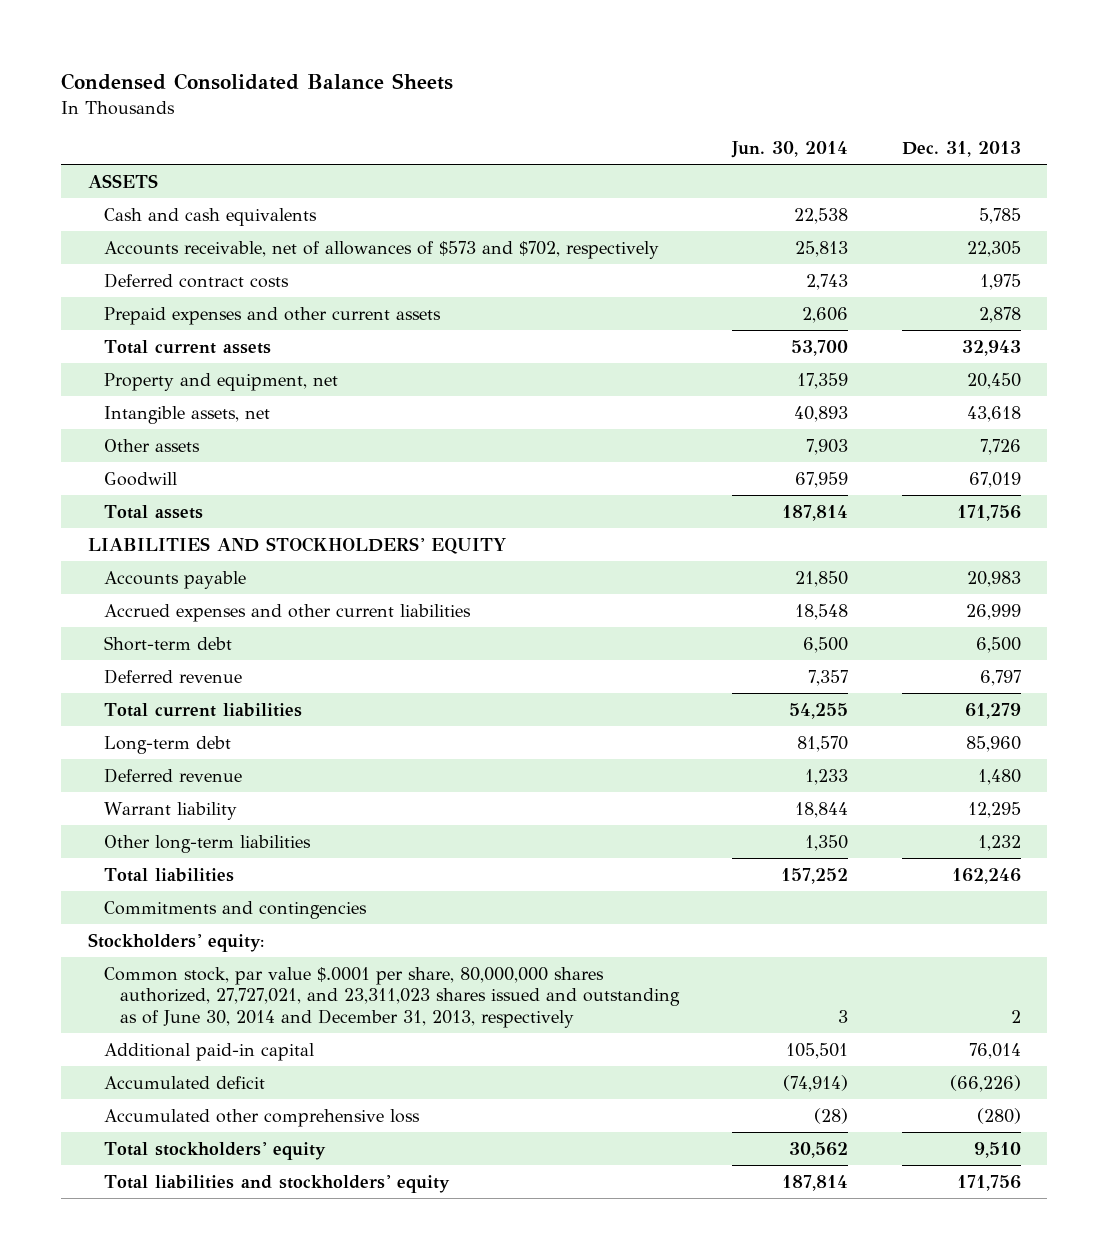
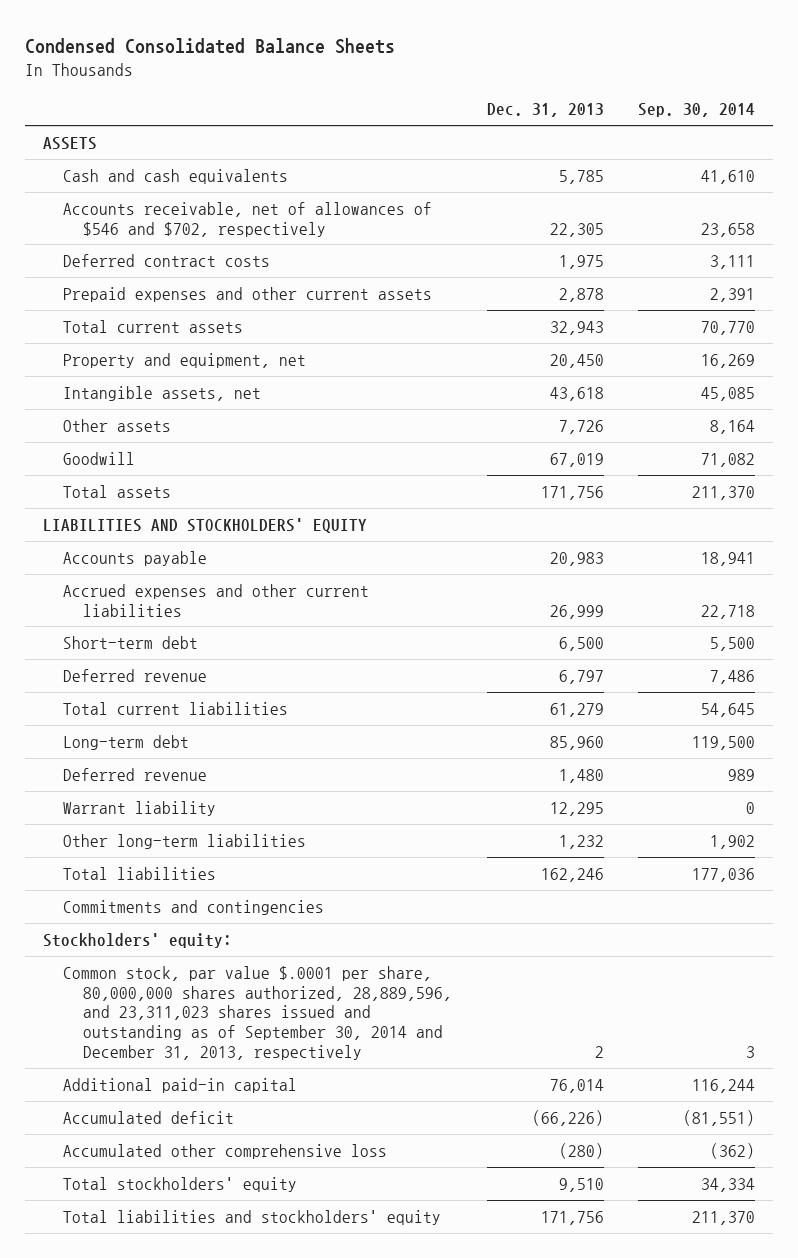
[731,141,849,159] Jun. 30, 2014 -> none
none -> [638,103,756,118] Sep. 30, 2014
[103,240,659,259] Accounts receivable, net of allowances of $573 and $702, respectively -> [62,201,432,237] Accounts receivable, net of allowances of $546 and $702, respectively
[103,966,681,1029] Common stock, par value $.0001 per share, 80,000,000 shares authorized, 27,727,021, and 23,311,023 shares issued and outstanding as of June 30, 2014 and December 31, 2013, respectively -> [62,965,452,1060] Common stock, par value $.0001 per share, 80,000,000 shares authorized, 28,889,596, and 23,311,023 shares issued and outstanding as of September 30, 2014 and December 31, 2013, respectively

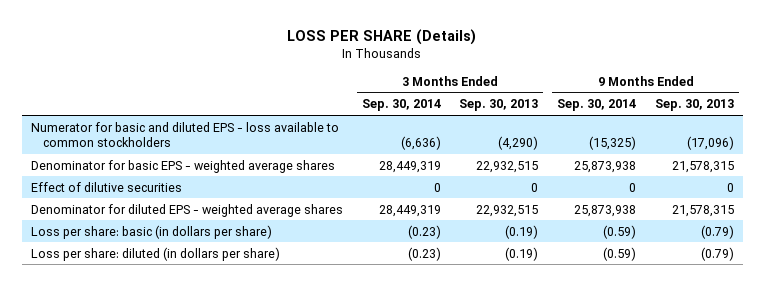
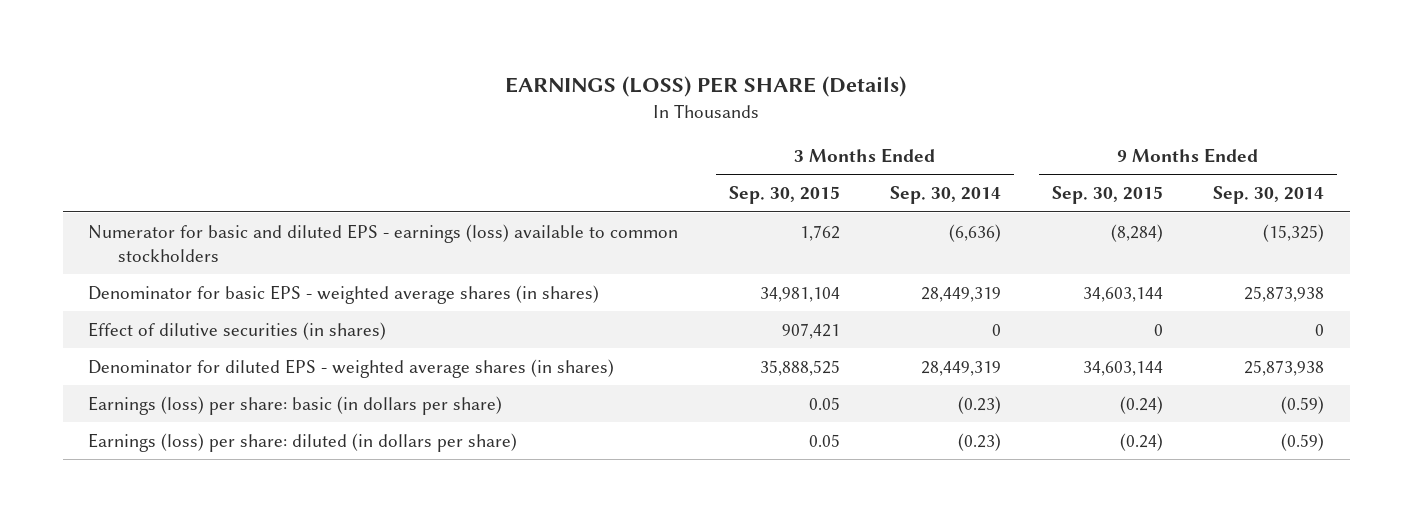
[287,29,477,46] LOSS PER SHARE (Details) -> [505,76,907,98] EARNINGS (LOSS) PER SHARE (Details)
[459,99,539,112] Sep. 30, 2013 -> none
[654,99,734,112] Sep. 30, 2013 -> none
none -> [728,185,840,204] Sep. 30, 2015
none -> [1051,185,1163,204] Sep. 30, 2015
[30,121,339,148] Numerator for basic and diluted EPS - loss available to common stockholders -> [88,223,679,262] Numerator for basic and diluted EPS - earnings (loss) available to common stockholders
[30,159,335,173] Denominator for basic EPS - weighted average shares -> [88,284,600,304] Denominator for basic EPS - weighted average shares (in shares)
[30,181,182,192] Effect of dilutive securities -> [88,321,387,340] Effect of dilutive securities (in shares)
[30,203,343,217] Denominator for diluted EPS - weighted average shares -> [88,358,615,378] Denominator for diluted EPS - weighted average shares (in shares)
[30,224,272,239] Loss per share: basic (in dollars per share) -> [88,395,503,415] Earnings (loss) per share: basic (in dollars per share)
[30,246,280,261] Loss per share: diluted (in dollars per share) -> [88,432,518,452] Earnings (loss) per share: diluted (in dollars per share)

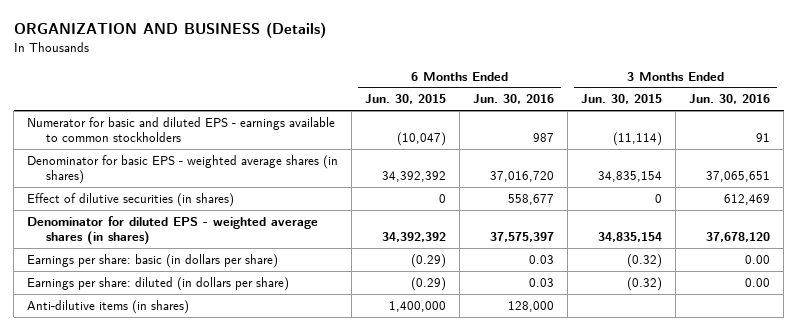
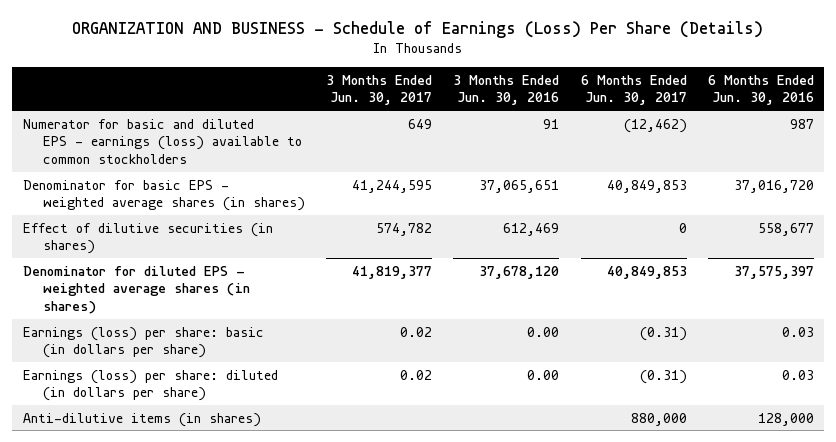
[13,21,326,38] ORGANIZATION AND BUSINESS (Details) -> [72,20,764,38] ORGANIZATION AND BUSINESS - Schedule of Earnings (Loss) Per Share (Details)
[365,94,447,105] Jun. 30, 2015 -> none
[581,94,663,105] Jun. 30, 2015 -> none
none -> [325,74,432,106] 3 Months Ended Jun. 30, 2017
none -> [580,74,687,106] 6 Months Ended Jun. 30, 2017
[27,116,336,143] Numerator for basic and diluted EPS - earnings available to common stockholders -> [22,118,302,164] Numerator for basic and diluted EPS - earnings (loss) available to common stockholders
[27,253,279,268] Earnings per share: basic (in dollars per share) -> [22,326,264,359] Earnings (loss) per share: basic (in dollars per share)
[27,276,290,291] Earnings per share: diluted (in dollars per share) -> [22,369,278,402] Earnings (loss) per share: diluted (in dollars per share)

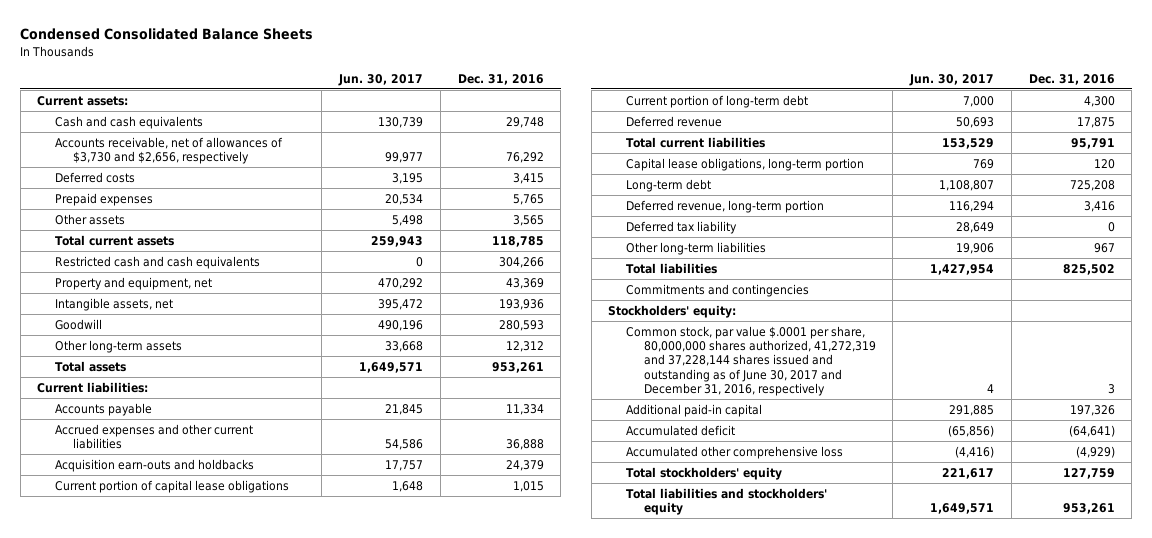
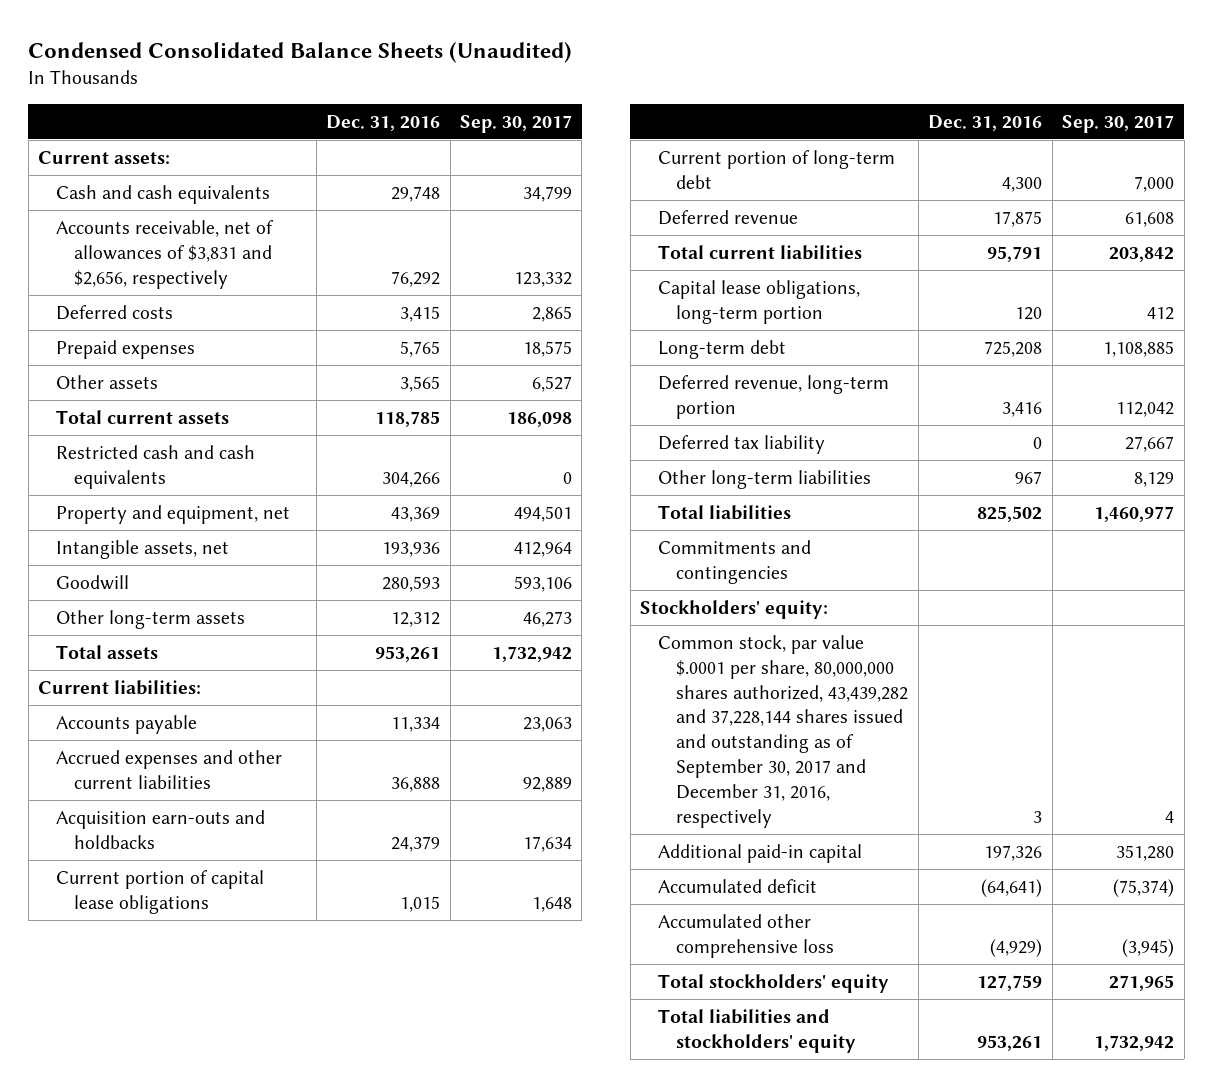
[20,28,314,41] Condensed Consolidated Balance Sheets -> [28,42,573,64] Condensed Consolidated Balance Sheets (Unaudited)
[338,73,424,86] Jun. 30, 2017 -> none
none -> [459,114,572,133] Sep. 30, 2017
[55,136,284,165] Accounts receivable, net of allowances of $3,730 and $2,656, respectively -> [56,219,275,289] Accounts receivable, net of allowances of $3,831 and $2,656, respectively
[626,325,876,396] Common stock, par value $.0001 per share, 80,000,000 shares authorized, 41,272,319 and 37,228,144 shares issued and outstanding as of June 30, 2017 and December 31, 2016, respectively -> [658,634,909,828] Common stock, par value $.0001 per share, 80,000,000 shares authorized, 43,439,282 and 37,228,144 shares issued and outstanding as of September 30, 2017 and December 31, 2016, respectively

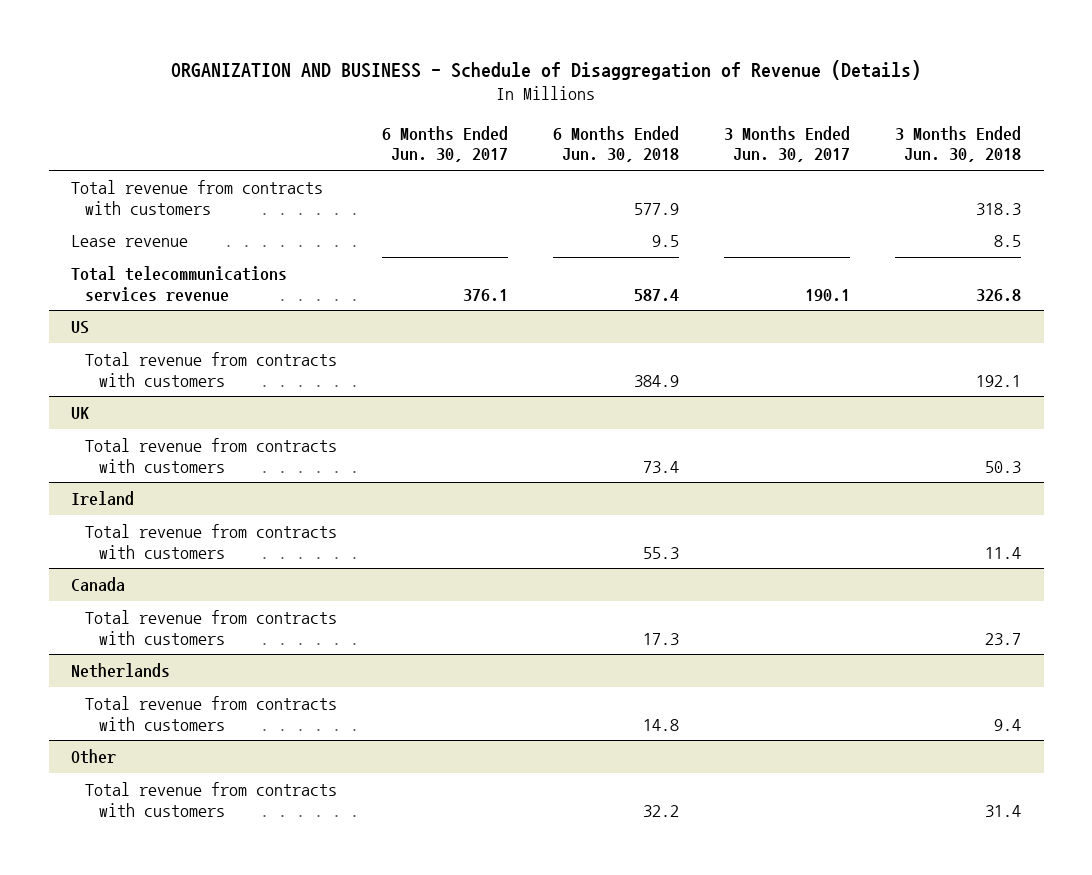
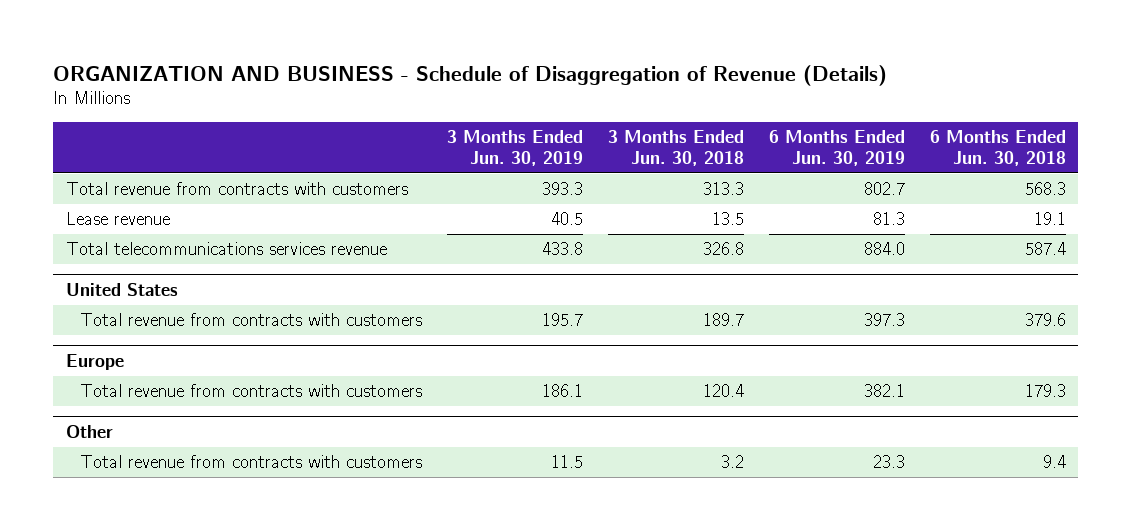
[381,125,508,163] 6 Months Ended Jun. 30, 2017 -> none
[724,125,851,163] 3 Months Ended Jun. 30, 2017 -> none
none -> [446,130,583,166] 3 Months Ended Jun. 30, 2019
none -> [768,130,905,166] 6 Months Ended Jun. 30, 2019
[634,202,680,215] 577.9 -> [1024,182,1066,196] 568.3
[976,202,1022,215] 318.3 -> [702,182,744,196] 313.3
[652,234,680,247] 9.5 -> [1033,212,1066,226] 19.1
[994,234,1022,247] 8.5 -> [711,212,744,226] 13.5
[71,490,135,505] Ireland -> none
[84,523,337,559] Total revenue from contracts with customers -> none
[71,576,126,591] Canada -> none
[84,609,337,645] Total revenue from contracts with customers -> none
[71,662,171,678] Netherlands -> none
[84,695,337,731] Total revenue from contracts with customers -> none
[71,320,90,334] US -> [65,282,178,296] United States
[634,374,680,387] 384.9 -> [1024,313,1066,327] 379.6
[976,374,1022,387] 192.1 -> [702,313,744,327] 189.7
[71,406,90,419] UK -> [65,353,124,370] Europe
[643,460,680,473] 73.4 -> [1024,384,1066,398] 179.3
[985,460,1022,473] 50.3 -> [702,384,744,398] 120.4
[643,804,680,817] 32.2 -> [1042,455,1066,469] 9.4
[985,804,1022,817] 31.4 -> [720,455,744,469] 3.2

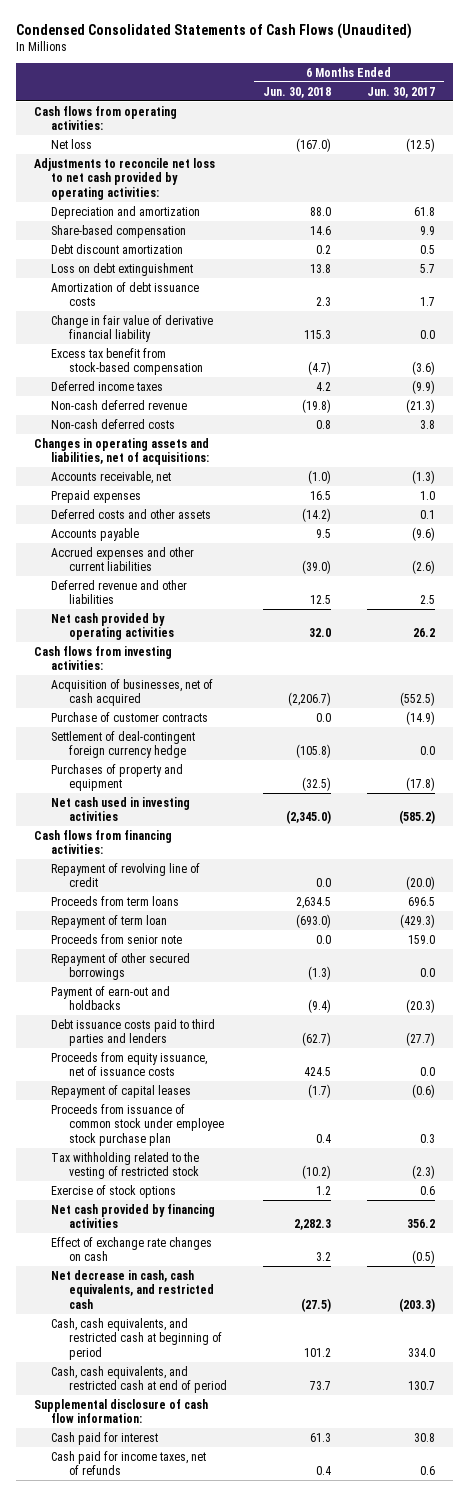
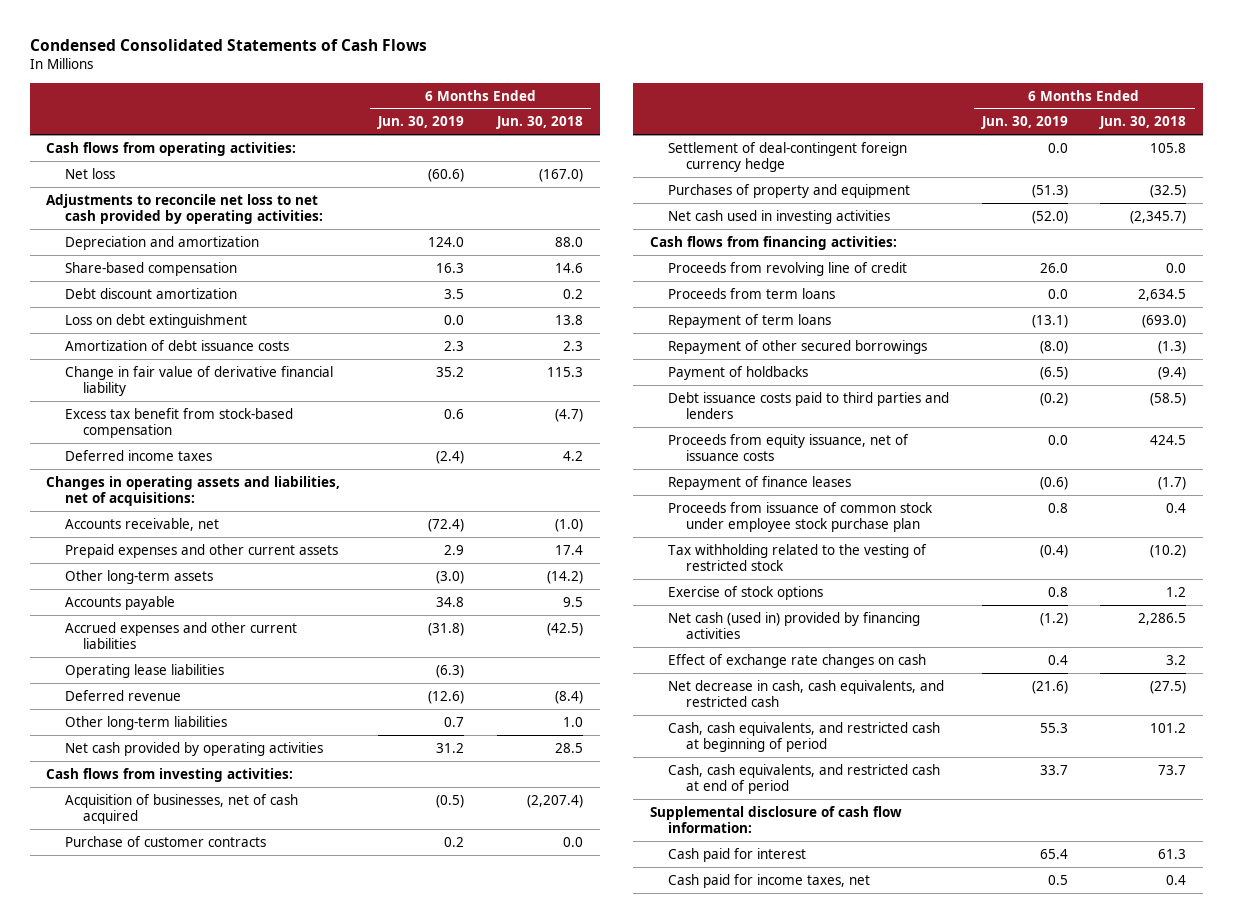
[15,22,412,39] Condensed Consolidated Statements of Cash Flows (Unaudited) -> [30,39,428,52] Condensed Consolidated Statements of Cash Flows
[366,86,435,98] Jun. 30, 2017 -> none
none -> [377,116,465,130] Jun. 30, 2019
[51,399,188,410] Non-cash deferred revenue -> none
[51,418,176,429] Non-cash deferred costs -> none
[51,489,142,503] Prepaid expenses -> none
none -> [64,543,338,558] Prepaid expenses and other current assets
[51,508,212,519] Deferred costs and other assets -> [64,569,213,584] Other long-term assets
[301,560,331,575] (39.0) -> [547,622,584,636] (42.5)
none -> [64,663,224,678] Operating lease liabilities
none -> [64,689,181,701] Deferred revenue
[51,579,188,605] Deferred revenue and other liabilities -> [64,715,227,730] Other long-term liabilities
[309,595,331,605] 12.5 -> [563,716,584,727] 1.0
[308,628,331,638] 32.0 -> [555,742,584,753] 28.5
[287,692,331,707] (2,206.7) -> [527,794,584,808] (2,207.4)
[295,744,331,759] (105.8) -> [1150,142,1187,153] 105.8
[285,810,331,825] (2,345.0) -> [1130,210,1187,224] (2,345.7)
[51,862,201,888] Repayment of revolving line of credit -> [668,261,908,276] Proceeds from revolving line of credit
[51,933,183,944] Proceeds from senior note -> none
[51,914,168,928] Repayment of term loan -> [668,313,832,328] Repayment of term loans
[51,985,171,1011] Payment of earn-out and holdbacks -> [668,365,809,380] Payment of holdbacks
[301,1032,331,1047] (62.7) -> [1150,392,1187,406] (58.5)
[51,1084,192,1098] Repayment of capital leases -> [668,475,852,490] Repayment of finance leases
[51,1203,216,1229] Net cash provided by financing activities -> [668,611,921,639] Net cash (used in) provided by financing activities
[293,1219,331,1231] 2,282.3 -> [1138,612,1187,625] 2,286.5
[51,1450,207,1476] Cash paid for income taxes, net of refunds -> [668,873,871,888] Cash paid for income taxes, net

